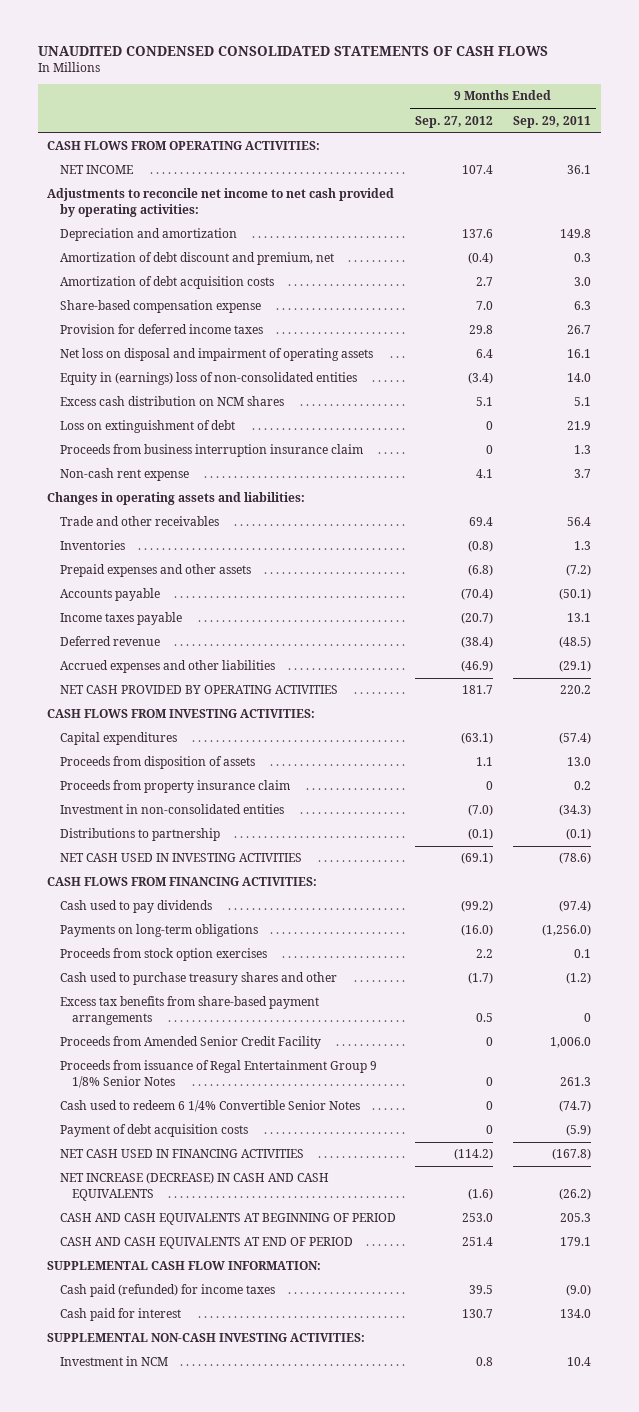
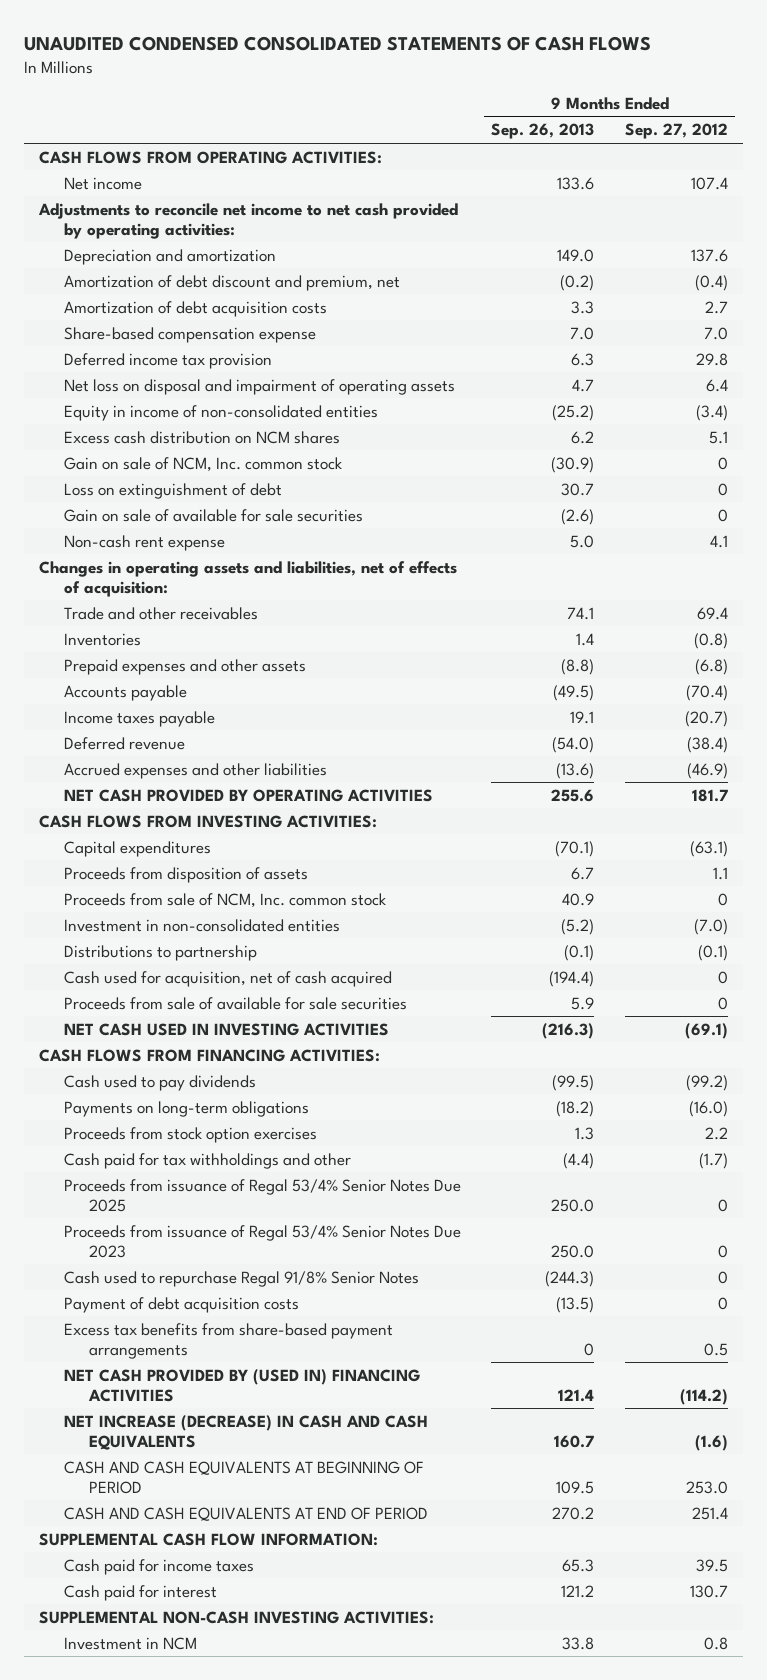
[513,115,592,128] Sep. 29, 2011 -> none
none -> [491,123,595,140] Sep. 26, 2013
[59,165,133,175] NET INCOME -> [63,176,142,190] Net income
[59,324,263,335] Provision for deferred income taxes -> [63,352,272,369] Deferred income tax provision
[59,372,357,386] Equity in (earnings) loss of non-consolidated entities -> [63,404,378,421] Equity in income of non-consolidated entities
none -> [63,456,342,472] Gain on sale of NCM, Inc. common stock
[59,444,363,458] Proceeds from business interruption insurance claim -> none
none -> [63,508,363,522] Gain on sale of available for sale securities
[47,492,306,506] Changes in operating assets and liabilities: -> [39,560,458,597] Changes in operating assets and liabilities, net of effects of acquisition:
[59,780,290,794] Proceeds from property insurance claim -> none
none -> [63,892,386,908] Proceeds from sale of NCM, Inc. common stock
none -> [63,970,392,987] Cash used for acquisition, net of cash acquired
none -> [63,996,407,1010] Proceeds from sale of available for sale securities
[59,1036,321,1050] Proceeds from Amended Senior Credit Facility -> none
[59,1100,360,1113] Cash used to redeem 6 1/4% Convertible Senior Notes -> none
[59,972,337,986] Cash used to purchase treasury shares and other -> [63,1152,351,1169] Cash paid for tax withholdings and other
[59,1060,377,1088] Proceeds from issuance of Regal Entertainment Group 9 1/8% Senior Notes -> [63,1178,461,1212] Proceeds from issuance of Regal 53/4% Senior Notes Due 2025
none -> [63,1224,461,1258] Proceeds from issuance of Regal 53/4% Senior Notes Due 2023
none -> [63,1270,419,1287] Cash used to repurchase Regal 91/8% Senior Notes
[59,996,319,1025] Excess tax benefits from share-based payment arrangements -> [63,1322,393,1359] Excess tax benefits from share-based payment arrangements
[59,1149,304,1159] NET CASH USED IN FINANCING ACTIVITIES -> [63,1368,420,1402] NET CASH PROVIDED BY (USED IN) FINANCING ACTIVITIES
[59,1284,275,1298] Cash paid (refunded) for income taxes -> [63,1558,254,1575] Cash paid for income taxes

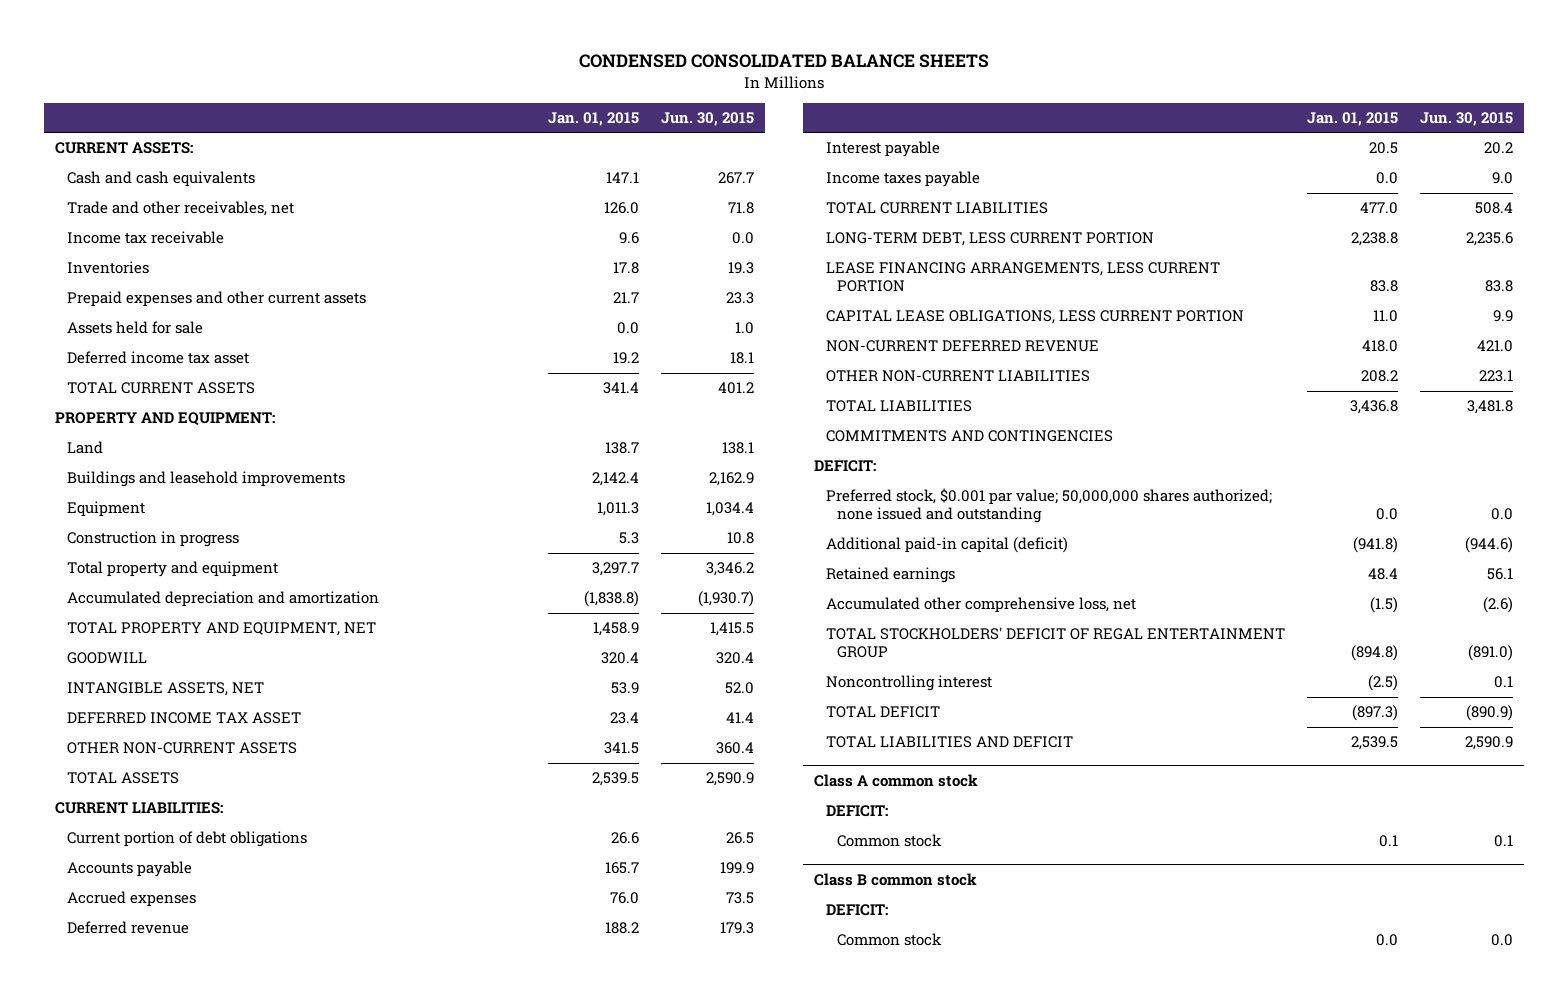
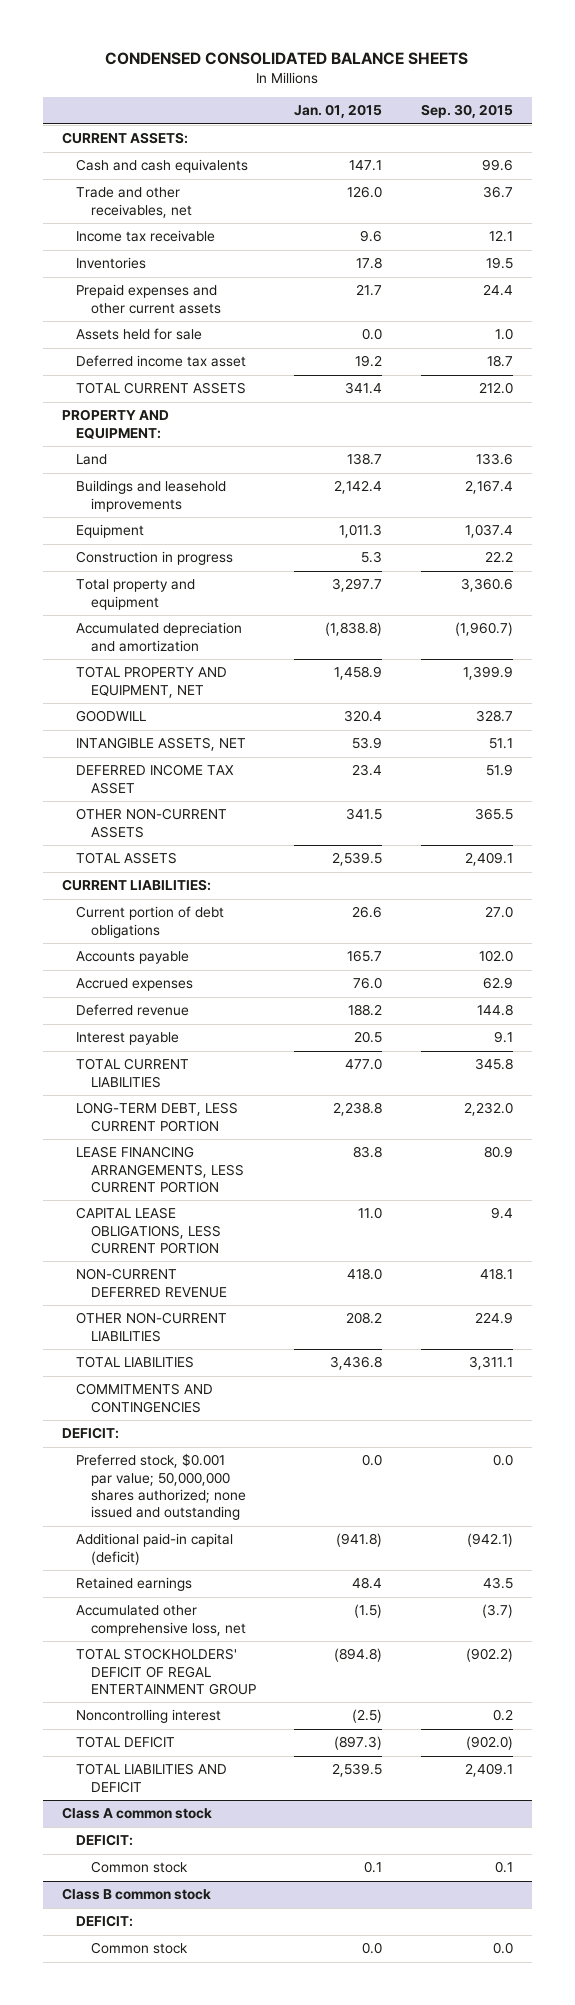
[661,111,755,126] Jun. 30, 2015 -> none
none -> [420,104,513,119] Sep. 30, 2015
[825,171,980,188] Income taxes payable -> none

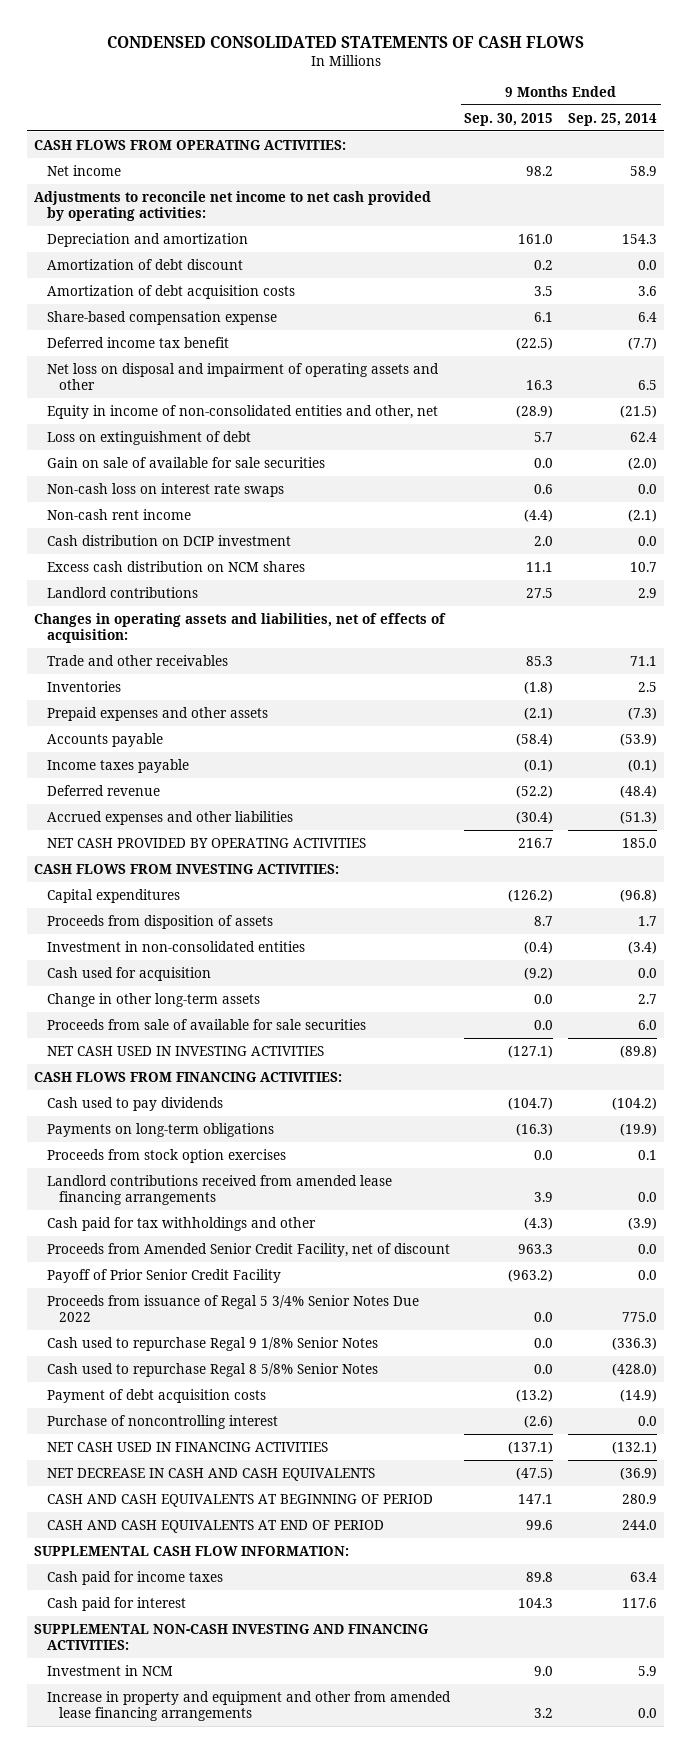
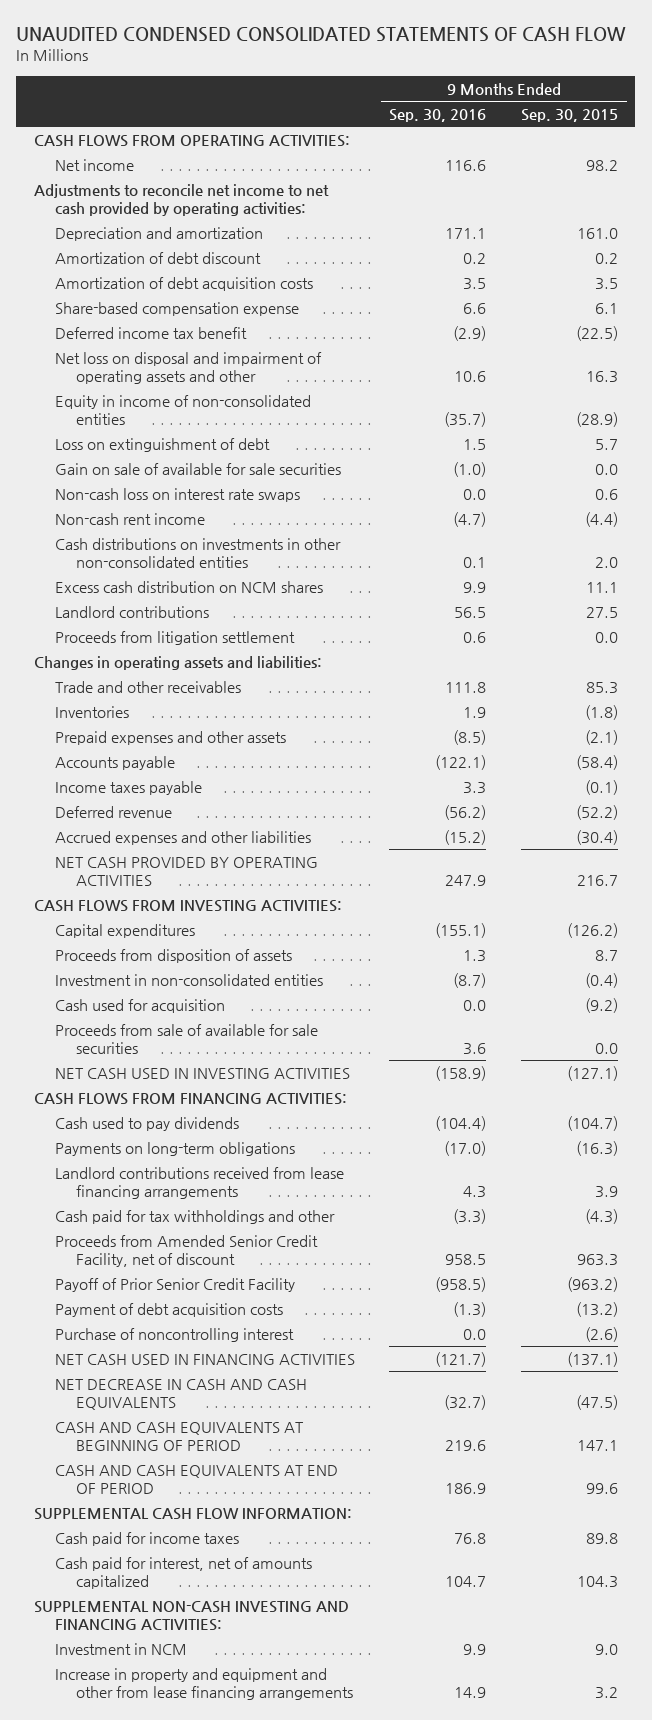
[106,35,584,48] CONDENSED CONSOLIDATED STATEMENTS OF CASH FLOWS -> [16,26,627,42] UNAUDITED CONDENSED CONSOLIDATED STATEMENTS OF CASH FLOW
[568,112,658,126] Sep. 25, 2014 -> none
none -> [389,109,487,123] Sep. 30, 2016
[46,404,438,419] Equity in income of non-consolidated entities and other, net -> [54,395,311,425] Equity in income of non-consolidated entities
[46,534,291,546] Cash distribution on DCIP investment -> [54,538,341,568] Cash distributions on investments in other non-consolidated entities
none -> [54,631,295,646] Proceeds from litigation settlement
[34,612,447,644] Changes in operating assets and liabilities, net of effects of acquisition: -> [33,656,322,671] Changes in operating assets and liabilities:
[46,992,260,1007] Change in other long-term assets -> none
[46,1148,286,1163] Proceeds from stock option exercises -> none
[46,1174,392,1206] Landlord contributions received from amended lease financing arrangements -> [54,1167,344,1199] Landlord contributions received from lease financing arrangements
[46,1294,419,1323] Proceeds from issuance of Regal 5 3/4% Senior Notes Due 2022 -> none
[46,1336,378,1351] Cash used to repurchase Regal 9 1/8% Senior Notes -> none
[46,1362,378,1377] Cash used to repurchase Regal 8 5/8% Senior Notes -> none
[46,1596,186,1611] Cash paid for interest -> [54,1557,312,1589] Cash paid for interest, net of amounts capitalized
[46,1690,451,1722] Increase in property and equipment and other from amended lease financing arrangements -> [54,1668,354,1700] Increase in property and equipment and other from lease financing arrangements

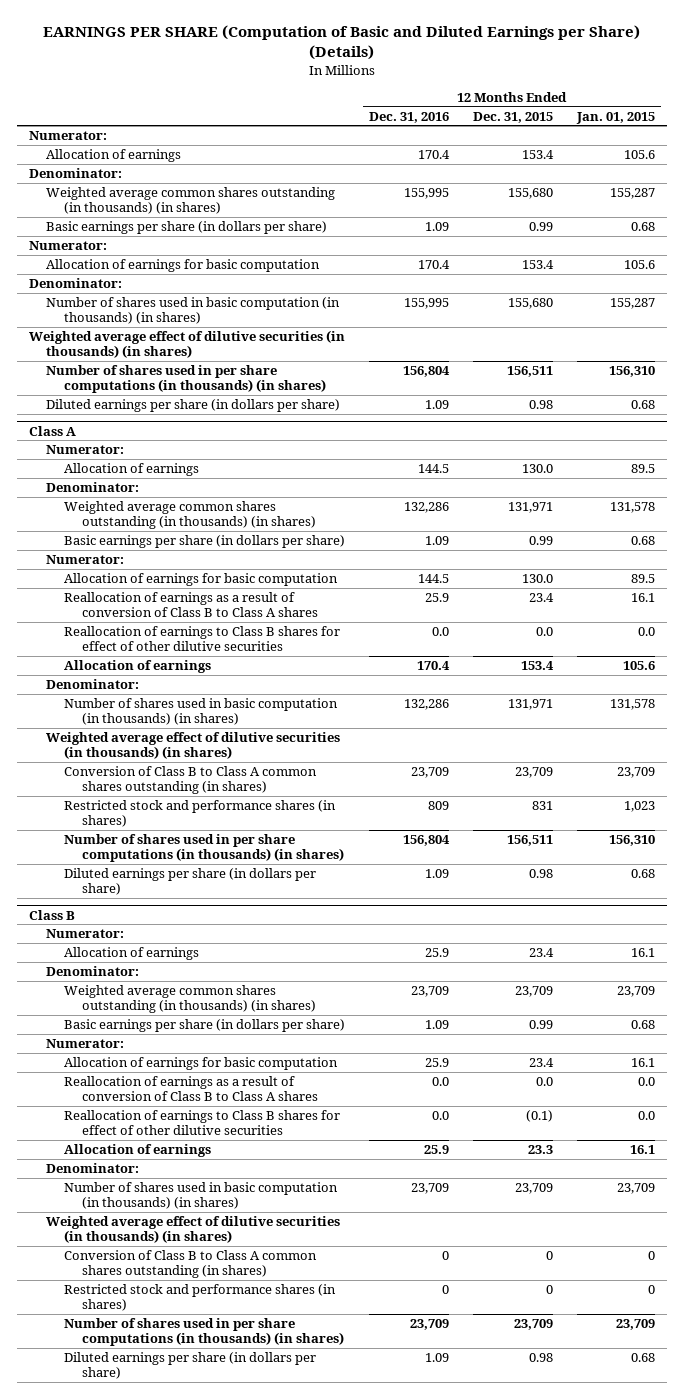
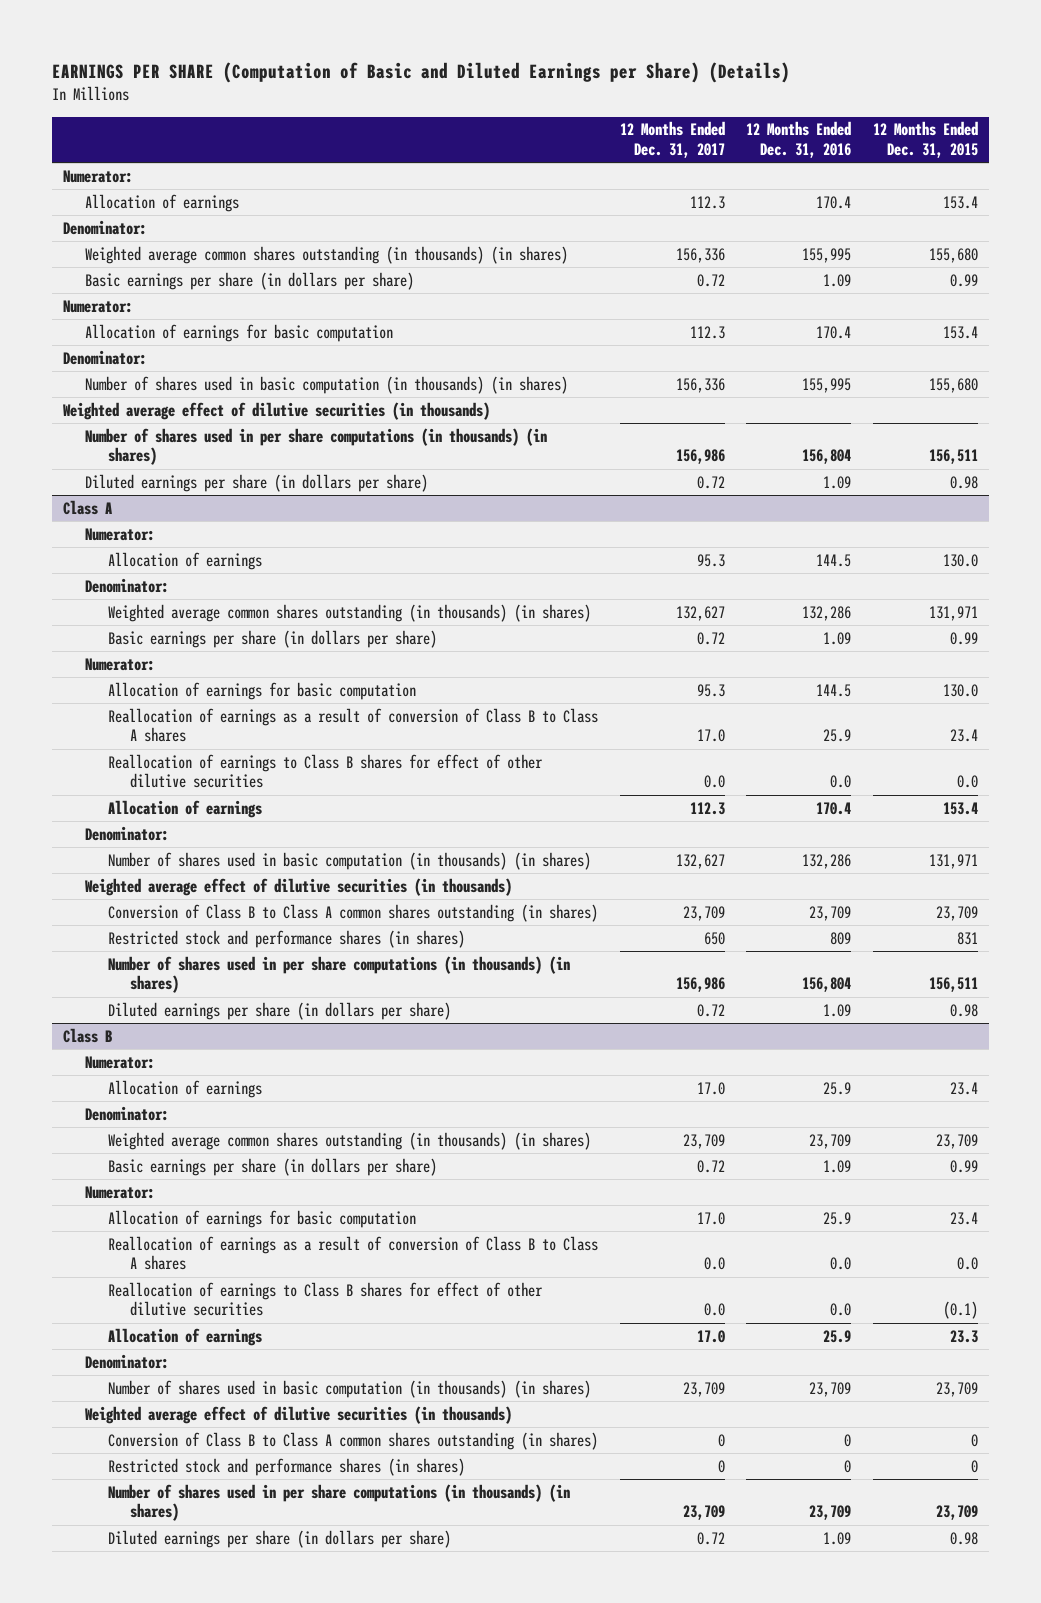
[576,111,656,124] Jan. 01, 2015 -> none
none -> [619,121,725,158] 12 Months Ended Dec. 31, 2017
[28,330,345,359] Weighted average effect of dilutive securities (in thousands) (in shares) -> [63,401,491,420] Weighted average effect of dilutive securities (in thousands)
[46,732,341,760] Weighted average effect of dilutive securities (in thousands) (in shares) -> [85,877,513,896] Weighted average effect of dilutive securities (in thousands)
[46,1216,341,1244] Weighted average effect of dilutive securities (in thousands) (in shares) -> [85,1405,513,1424] Weighted average effect of dilutive securities (in thousands)

